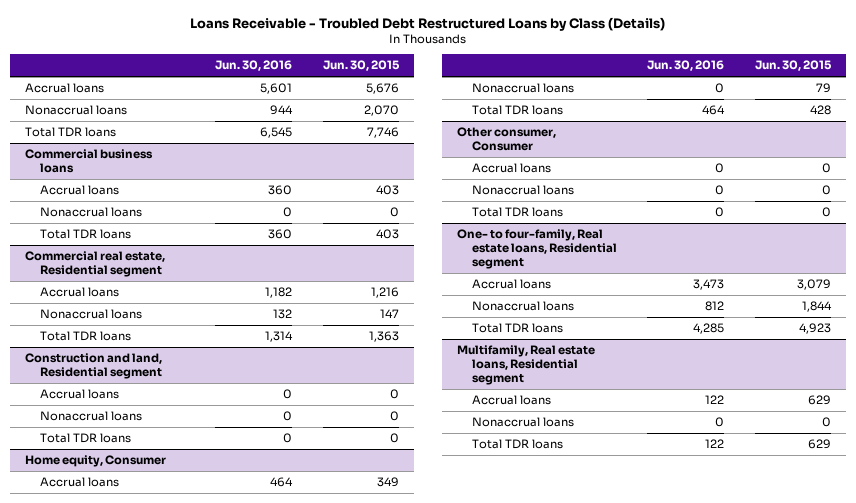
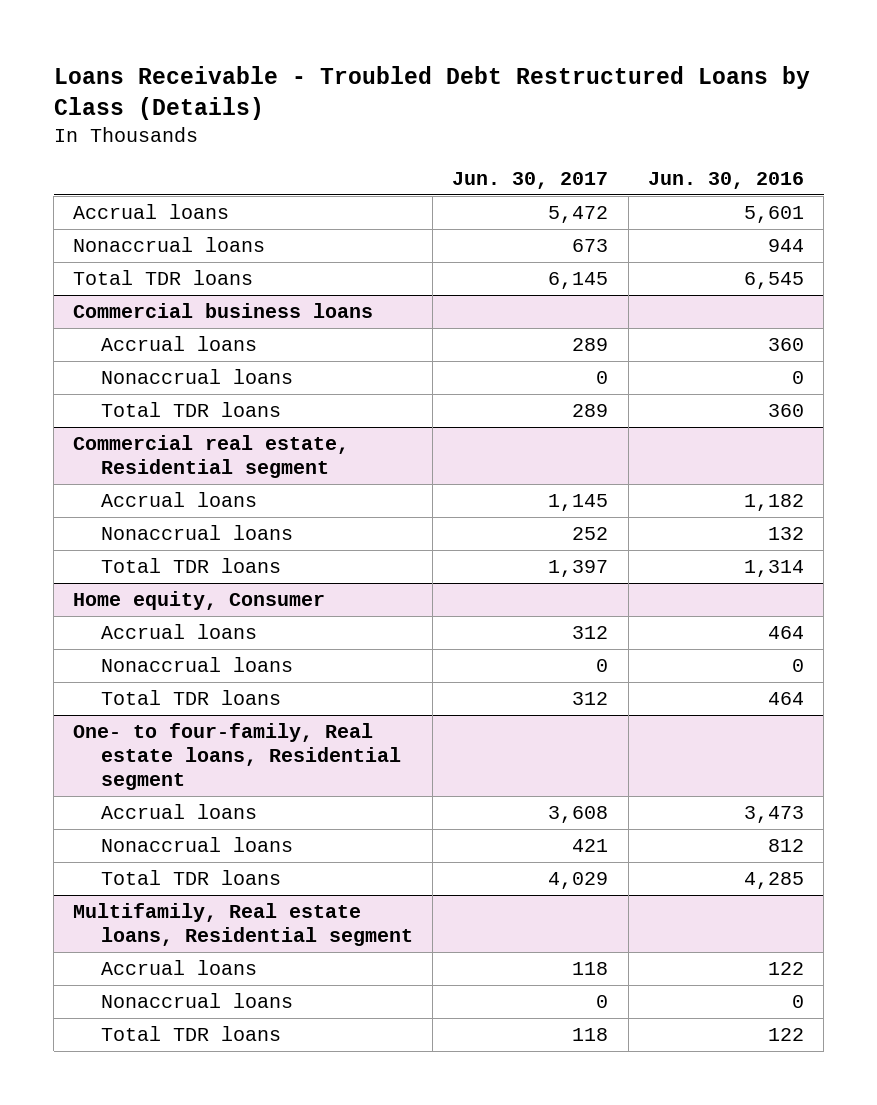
[322,60,400,72] Jun. 30, 2015 -> none
none -> [452,171,609,189] Jun. 30, 2017
[25,353,163,379] Construction and land, Residential segment -> none
[39,389,119,400] Accrual loans -> none
[39,411,142,422] Nonaccrual loans -> none
[39,433,131,444] Total TDR loans -> none
[457,127,557,151] Other consumer, Consumer -> none
[471,163,551,174] Accrual loans -> none
[471,185,574,196] Nonaccrual loans -> none
[471,207,563,218] Total TDR loans -> none

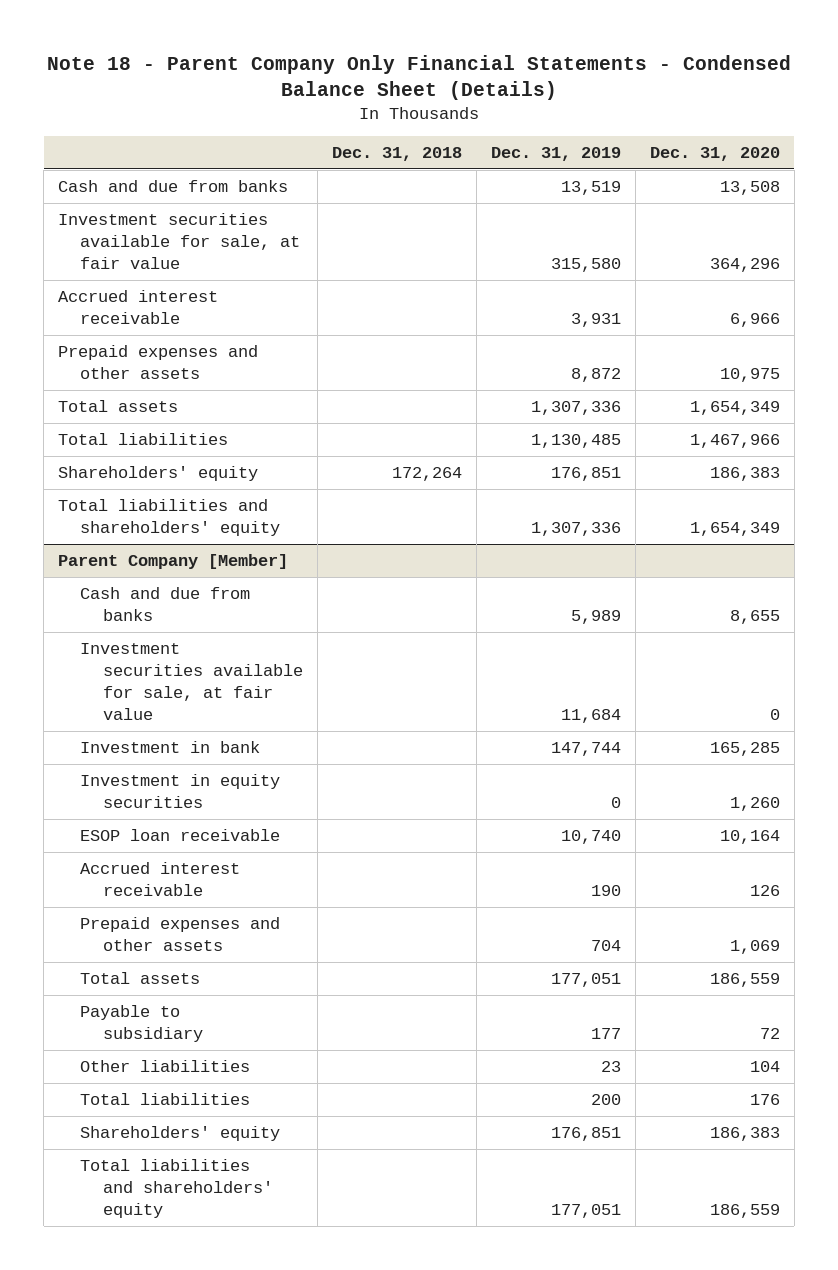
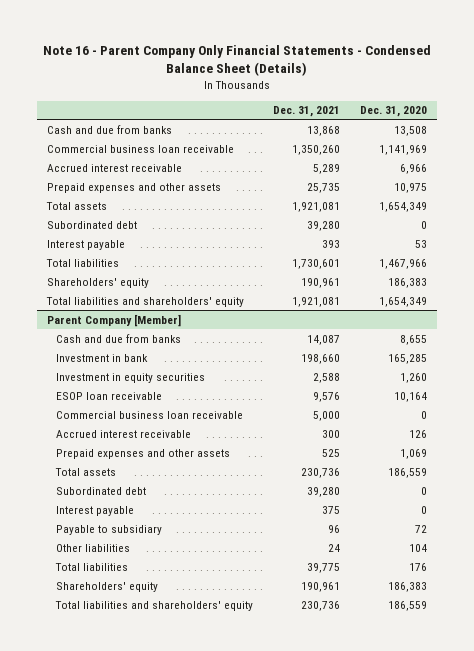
[46,54,791,101] Note 18 - Parent Company Only Financial Statements - Condensed Balance Sheet (Details) -> [43,45,432,77] Note 16 - Parent Company Only Financial Statements - Condensed Balance Sheet (Details)
[331,147,462,162] Dec. 31, 2018 -> none
[490,147,621,162] Dec. 31, 2019 -> none
none -> [272,106,340,118] Dec. 31, 2021
[58,213,301,270] Investment securities available for sale, at fair value -> none
none -> [47,144,235,153] Commercial business loan receivable
none -> [47,220,138,229] Subordinated debt
none -> [47,239,126,250] Interest payable
[80,643,303,720] Investment securities available for sale, at fair value -> none
none -> [55,410,243,419] Commercial business loan receivable
none -> [55,486,146,495] Subordinated debt
none -> [55,505,134,516] Interest payable

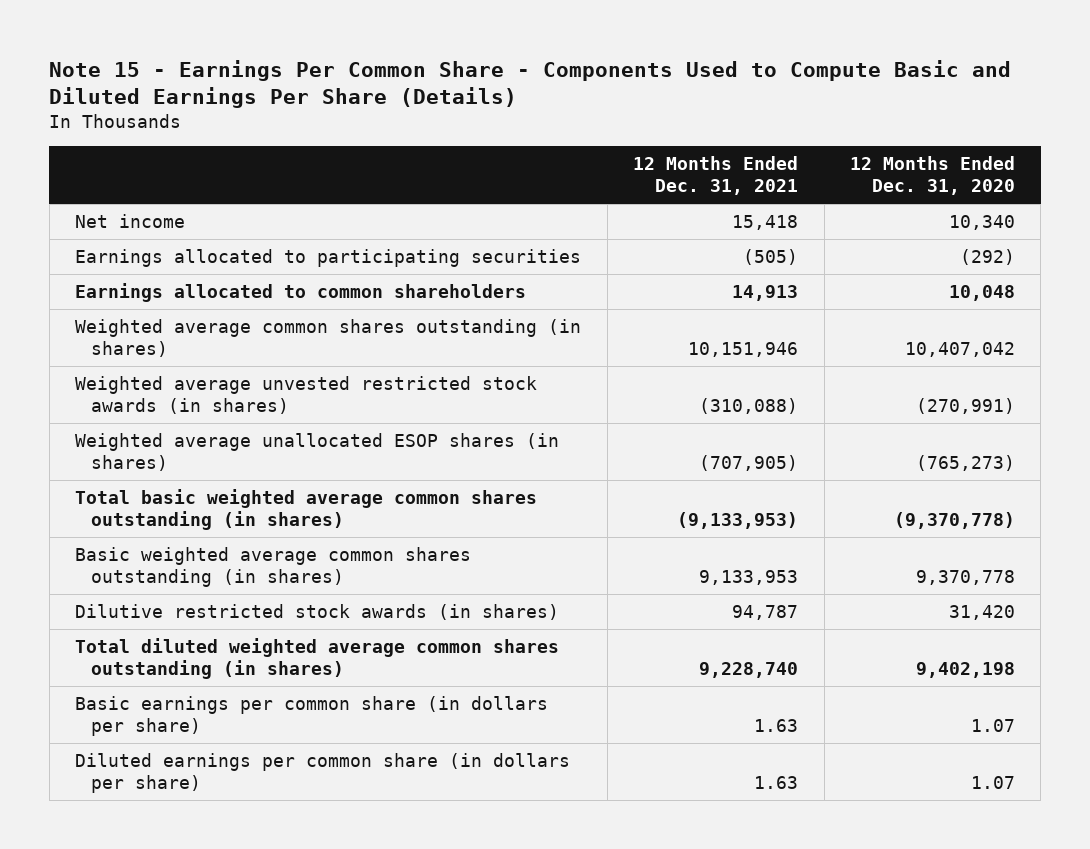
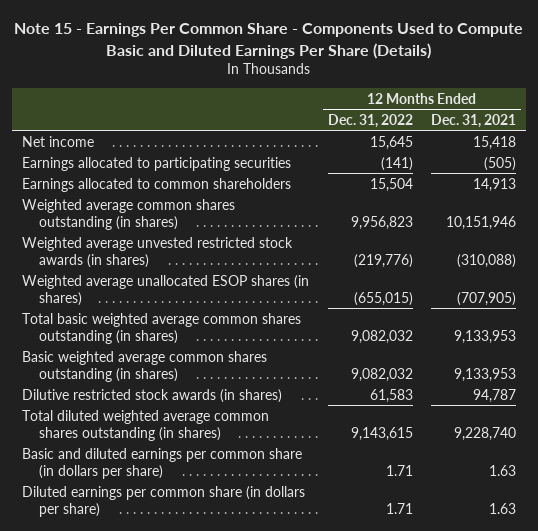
[849,155,1015,196] 12 Months Ended Dec. 31, 2020 -> none
none -> [327,113,413,128] Dec. 31, 2022
[677,512,799,530] (9,133,953) -> [454,329,517,344] 9,133,953
[75,695,549,737] Basic earnings per common share (in dollars per share) -> [21,447,302,479] Basic and diluted earnings per common share (in dollars per share)

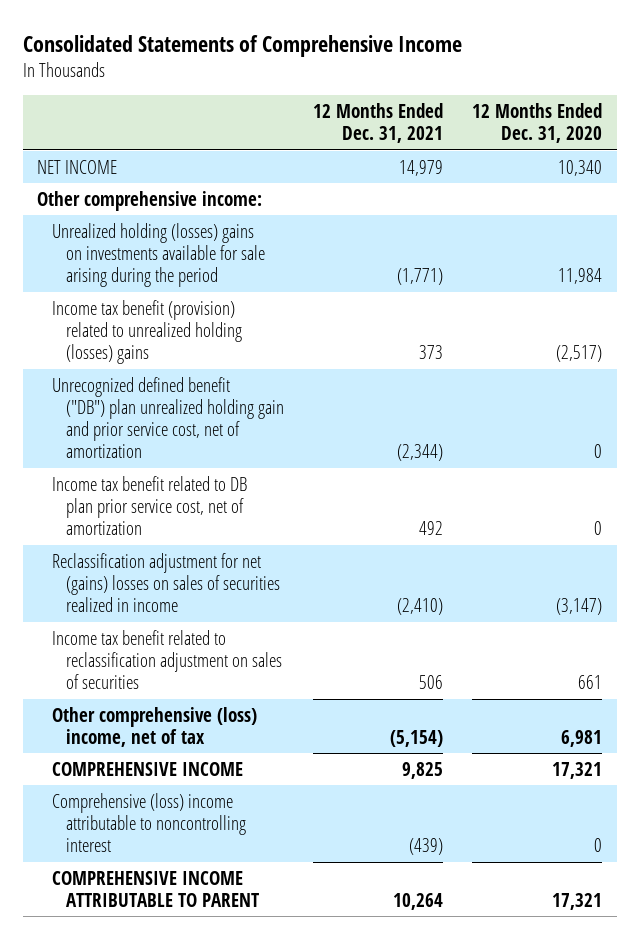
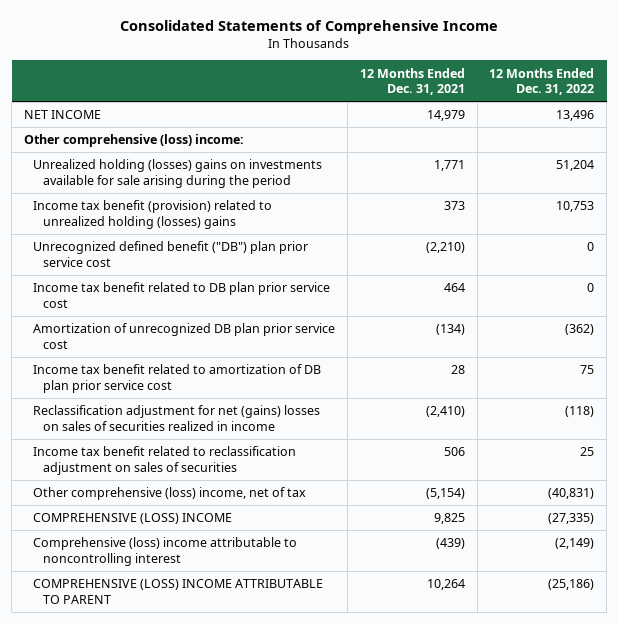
[472,102,603,143] 12 Months Ended Dec. 31, 2020 -> none
none -> [489,67,595,96] 12 Months Ended Dec. 31, 2022
[37,190,263,211] Other comprehensive income: -> [23,134,244,148] Other comprehensive (loss) income:
[397,267,444,285] (1,771) -> [433,160,465,172] 1,771
[51,376,284,458] Unrecognized defined benefit ("DB") plan unrealized holding gain and prior service cost, net of amortization -> [33,241,309,267] Unrecognized defined benefit ("DB") plan prior service cost
[397,443,444,461] (2,344) -> [425,242,465,254] (2,210)
[51,475,247,535] Income tax benefit related to DB plan prior service cost, net of amortization -> [33,282,331,308] Income tax benefit related to DB plan prior service cost
[419,520,444,535] 492 -> [443,283,465,293] 464
none -> [33,323,336,349] Amortization of unrecognized DB plan prior service cost
none -> [33,364,322,393] Income tax benefit related to amortization of DB plan prior service cost
[51,761,243,776] COMPREHENSIVE INCOME -> [33,513,233,525] COMPREHENSIVE (LOSS) INCOME
[51,870,259,907] COMPREHENSIVE INCOME ATTRIBUTABLE TO PARENT -> [33,579,324,604] COMPREHENSIVE (LOSS) INCOME ATTRIBUTABLE TO PARENT

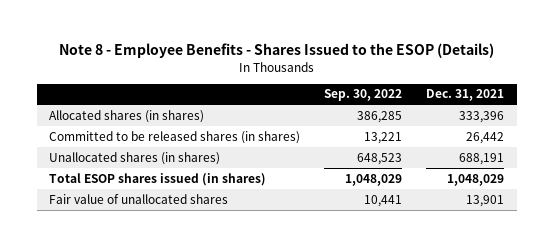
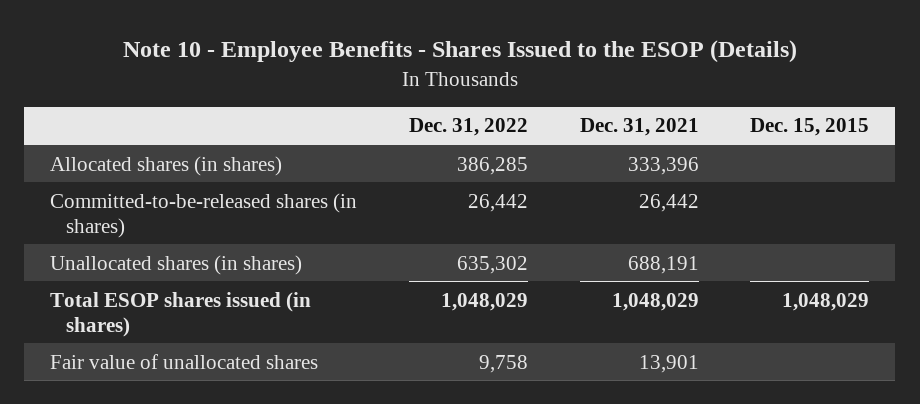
[58,43,494,59] Note 8 - Employee Benefits - Shares Issued to the ESOP (Details) -> [122,40,797,64] Note 10 - Employee Benefits - Shares Issued to the ESOP (Details)
[324,89,403,102] Sep. 30, 2022 -> none
none -> [408,118,528,137] Dec. 31, 2022
none -> [750,118,870,137] Dec. 15, 2015
[48,130,300,144] Committed to be released shares (in shares) -> [50,192,358,238] Committed-to-be-released shares (in shares)

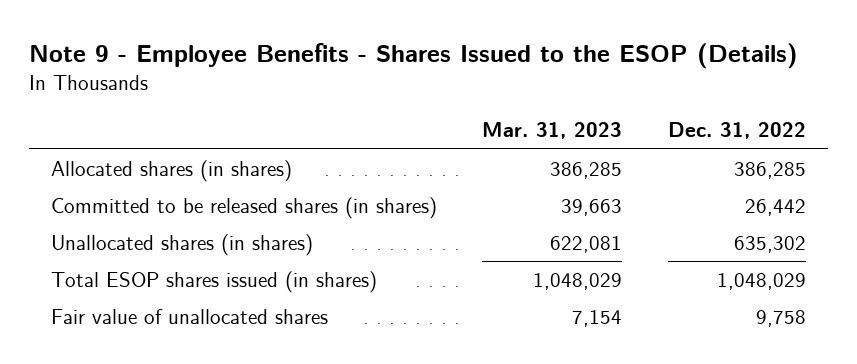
[122,40,797,64] Note 10 - Employee Benefits - Shares Issued to the ESOP (Details) -> [28,42,798,69] Note 9 - Employee Benefits - Shares Issued to the ESOP (Details)
[579,118,699,137] Dec. 31, 2021 -> none
[750,118,870,137] Dec. 15, 2015 -> none
none -> [482,122,623,140] Mar. 31, 2023
[50,192,358,238] Committed-to-be-released shares (in shares) -> [51,196,438,219] Committed to be released shares (in shares)

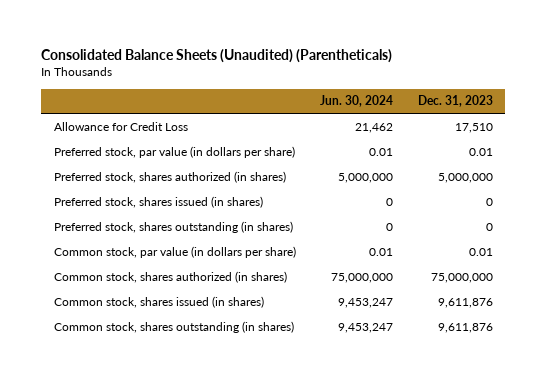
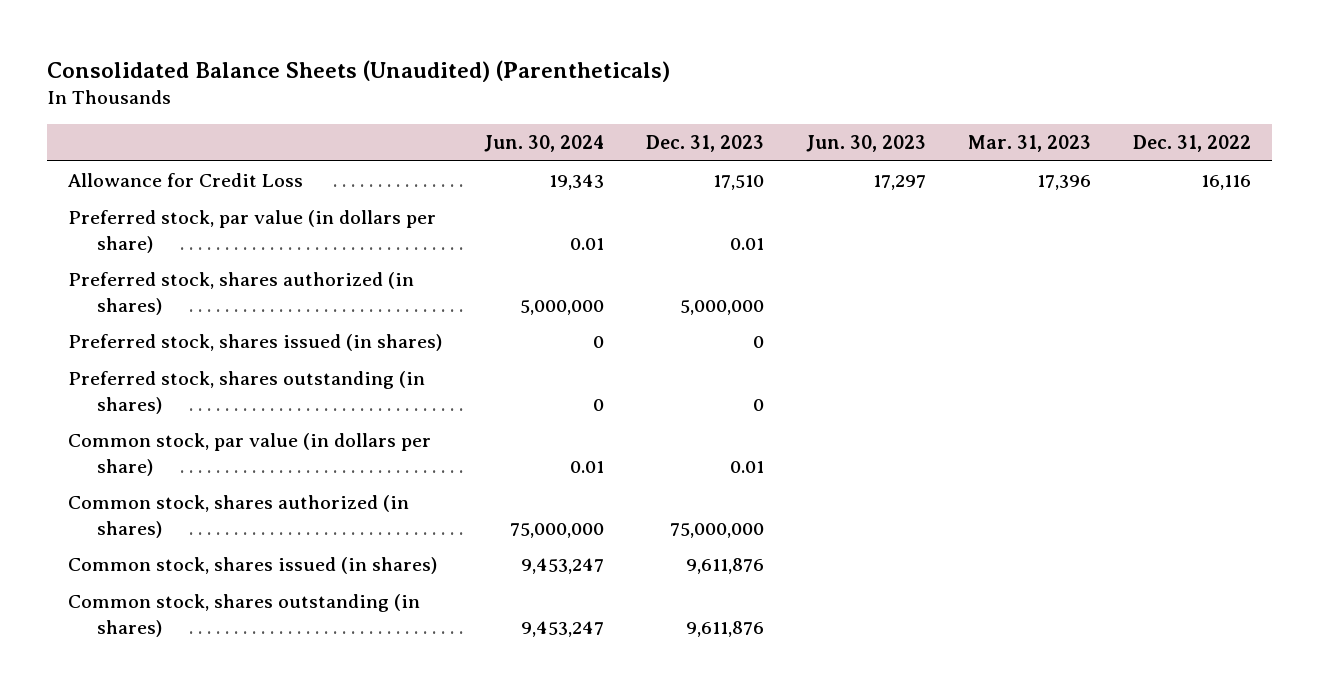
none -> [805,134,926,152] Jun. 30, 2023
none -> [967,134,1091,152] Mar. 31, 2023
none -> [1132,134,1251,152] Dec. 31, 2022
[355,122,394,133] 21,462 -> [549,174,605,191] 19,343

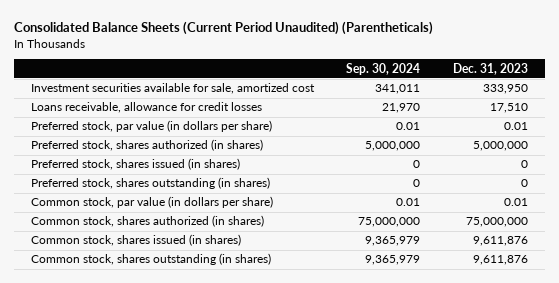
[47,59,671,82] Consolidated Balance Sheets (Unaudited) (Parentheticals) -> [14,21,434,36] Consolidated Balance Sheets (Current Period Unaudited) (Parentheticals)
[484,134,605,152] Jun. 30, 2024 -> none
[805,134,926,152] Jun. 30, 2023 -> none
[967,134,1091,152] Mar. 31, 2023 -> none
[1132,134,1251,152] Dec. 31, 2022 -> none
none -> [346,62,421,75] Sep. 30, 2024
none -> [30,83,315,95] Investment securities available for sale, amortized cost
[68,173,304,188] Allowance for Credit Loss -> [30,102,262,114] Loans receivable, allowance for credit losses

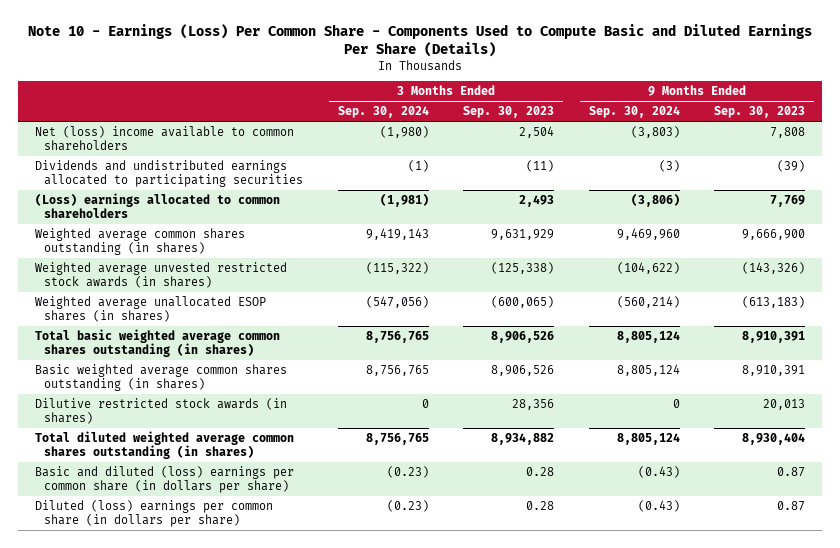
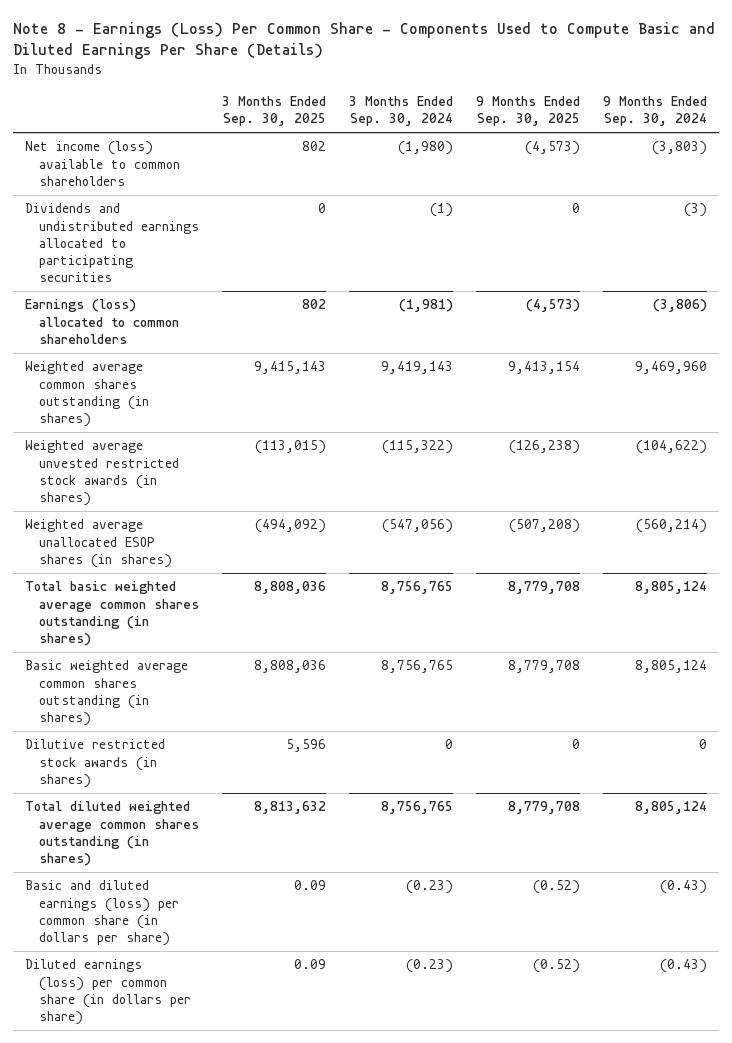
[28,23,813,57] Note 10 - Earnings (Loss) Per Common Share - Components Used to Compute Basic and Diluted Earnings Per Share (Details) -> [13,22,716,60] Note 8 - Earnings (Loss) Per Common Share - Components Used to Compute Basic and Diluted Earnings Per Share (Details)
[463,106,555,119] Sep. 30, 2023 -> none
[714,106,806,119] Sep. 30, 2023 -> none
none -> [222,95,327,127] 3 Months Ended Sep. 30, 2025
none -> [476,95,581,127] 9 Months Ended Sep. 30, 2025
[35,126,295,152] Net (loss) income available to common shareholders -> [24,141,181,186] Net income (loss) available to common shareholders
[35,193,281,219] (Loss) earnings allocated to common shareholders -> [24,299,180,344] Earnings (loss) allocated to common shareholders
[35,466,295,494] Basic and diluted (loss) earnings per common share (in dollars per share) -> [24,880,180,946] Basic and diluted earnings (loss) per common share (in dollars per share)
[35,500,274,528] Diluted (loss) earnings per common share (in dollars per share) -> [24,959,192,1025] Diluted earnings (loss) per common share (in dollars per share)

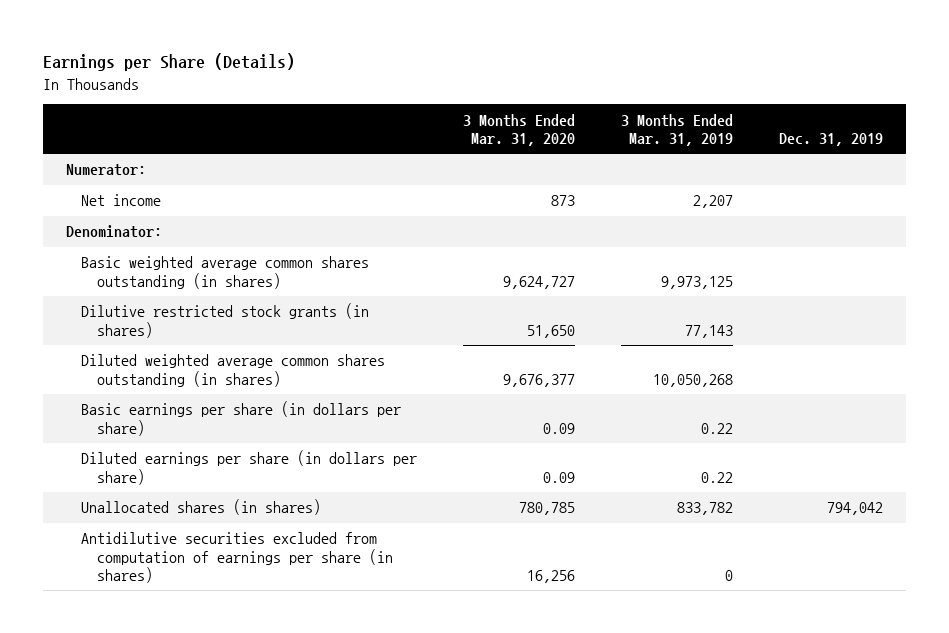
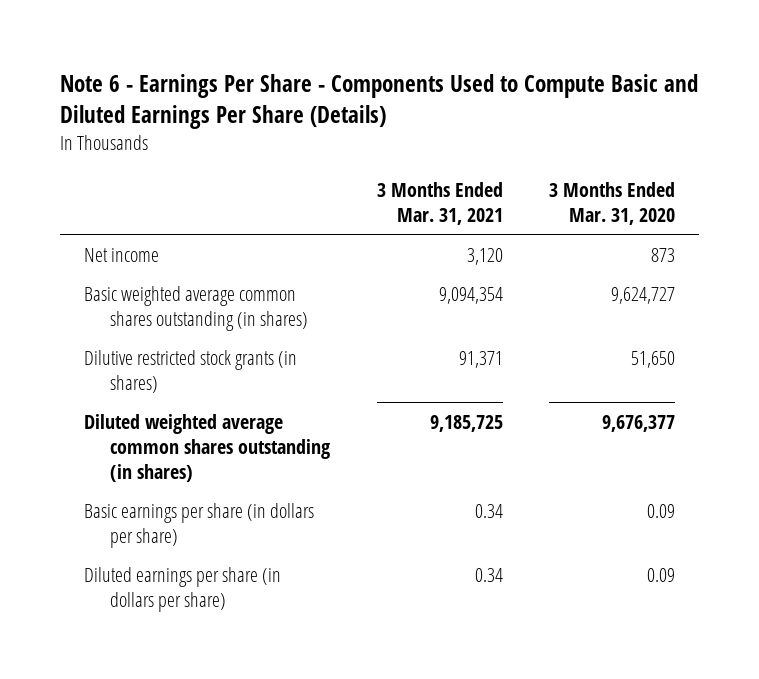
[42,53,295,72] Earnings per Share (Details) -> [60,73,699,129] Note 6 - Earnings Per Share - Components Used to Compute Basic and Diluted Earnings Per Share (Details)
[621,113,734,147] 3 Months Ended Mar. 31, 2019 -> none
[778,133,883,147] Dec. 31, 2019 -> none
none -> [376,181,503,225] 3 Months Ended Mar. 31, 2021
[65,164,146,177] Numerator: -> none
[65,225,162,239] Denominator: -> none
[81,499,322,516] Unallocated shares (in shares) -> none
[81,532,394,583] Antidilutive securities excluded from computation of earnings per share (in shares) -> none

